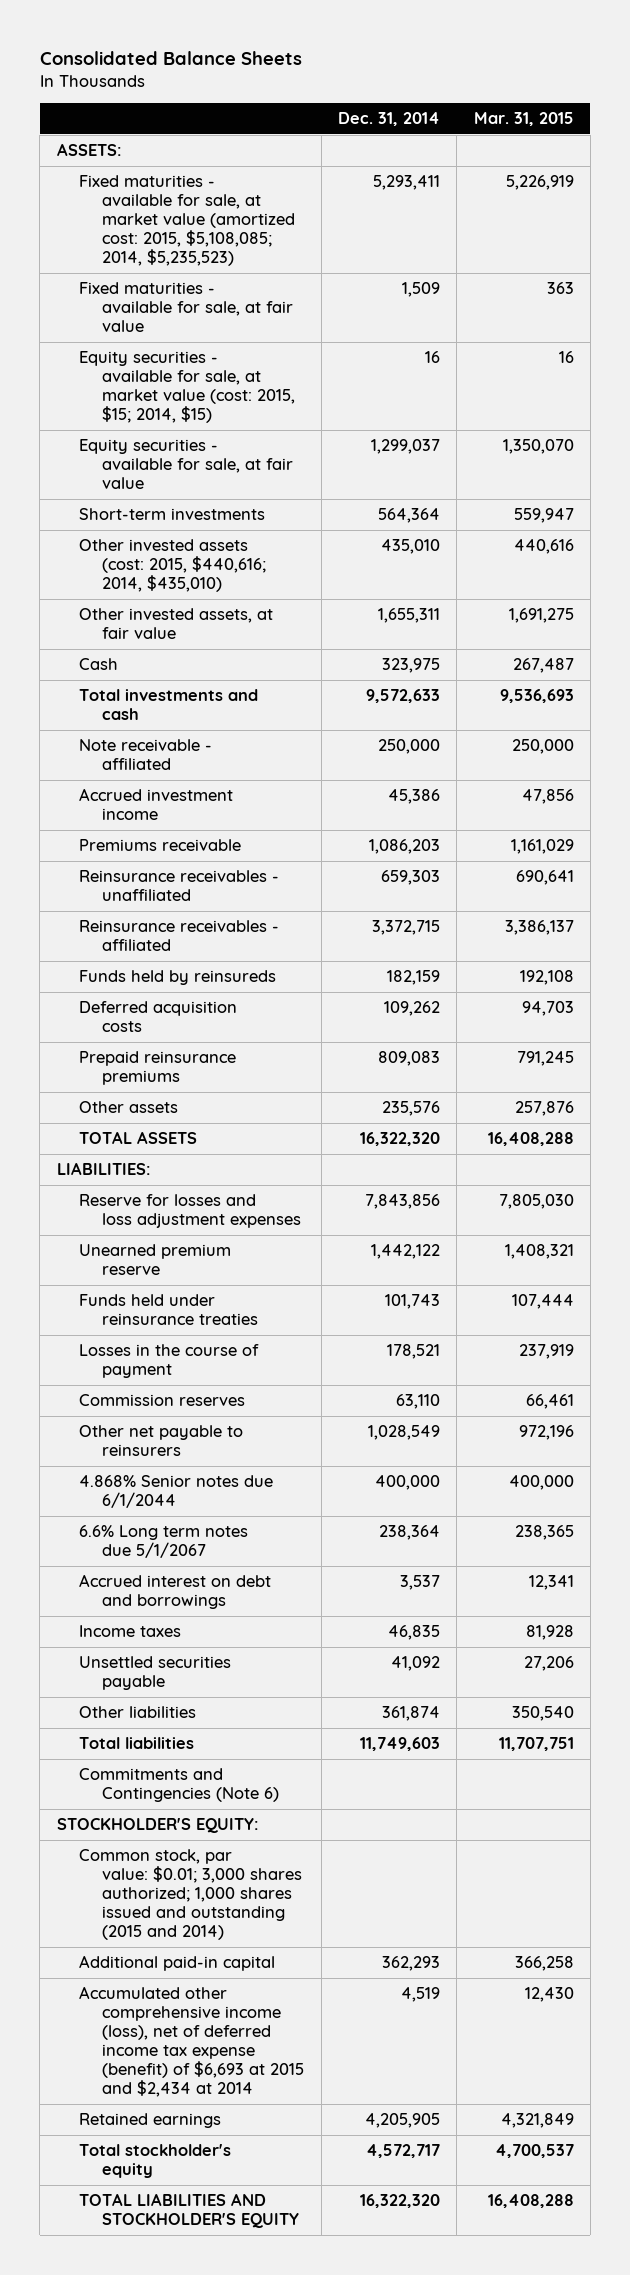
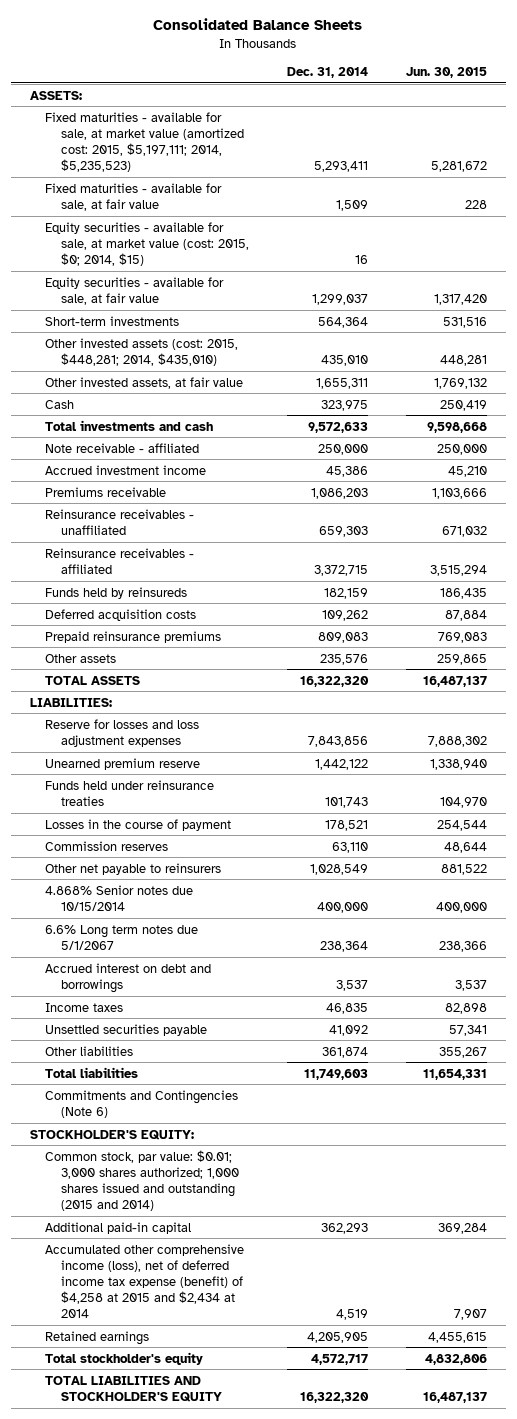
[473,112,574,127] Mar. 31, 2015 -> none
none -> [406,66,488,78] Jun. 30, 2015
[79,175,296,267] Fixed maturities - available for sale, at market value (amortized cost: 2015, $5,108,085; 2014, $5,235,523) -> [45,111,244,173] Fixed maturities - available for sale, at market value (amortized cost: 2015, $5,197,111; 2014, $5,235,523)
[79,351,296,424] Equity securities - available for sale, at market value (cost: 2015, $15; 2014, $15) -> [45,221,249,266] Equity securities - available for sale, at market value (cost: 2015, $0; 2014, $15)
[79,539,267,593] Other invested assets (cost: 2015, $440,616; 2014, $435,010) -> [45,337,239,366] Other invested assets (cost: 2015, $448,281; 2014, $435,010)
[79,1475,274,1509] 4.868% Senior notes due 6/1/2044 -> none
none -> [45,884,194,911] 4.868% Senior notes due 10/15/2014
[79,1986,305,2098] Accumulated other comprehensive income (loss), net of deferred income tax expense (benefit) of $6,693 at 2015 and $2,434 at 2014 -> [45,1243,245,1319] Accumulated other comprehensive income (loss), net of deferred income tax expense (benefit) of $4,258 at 2015 and $2,434 at 2014

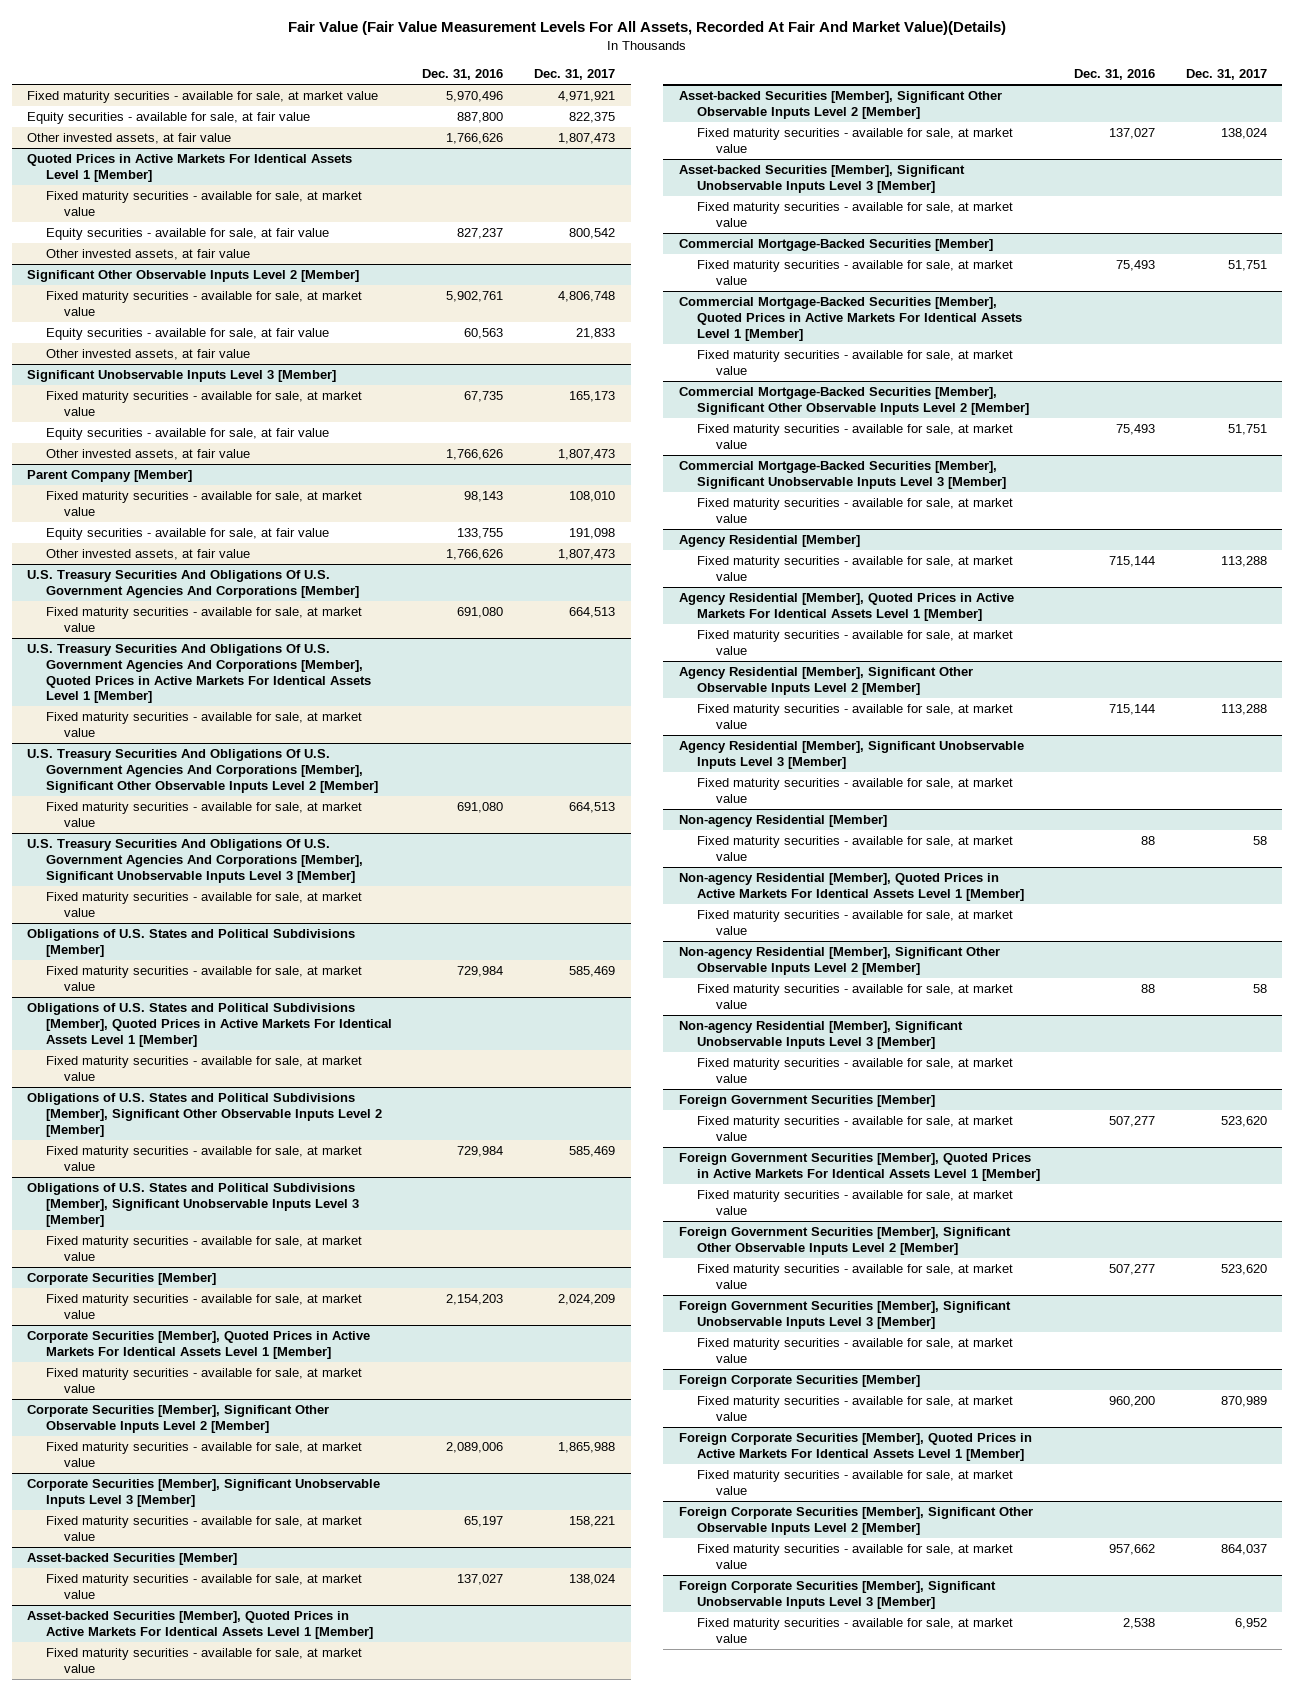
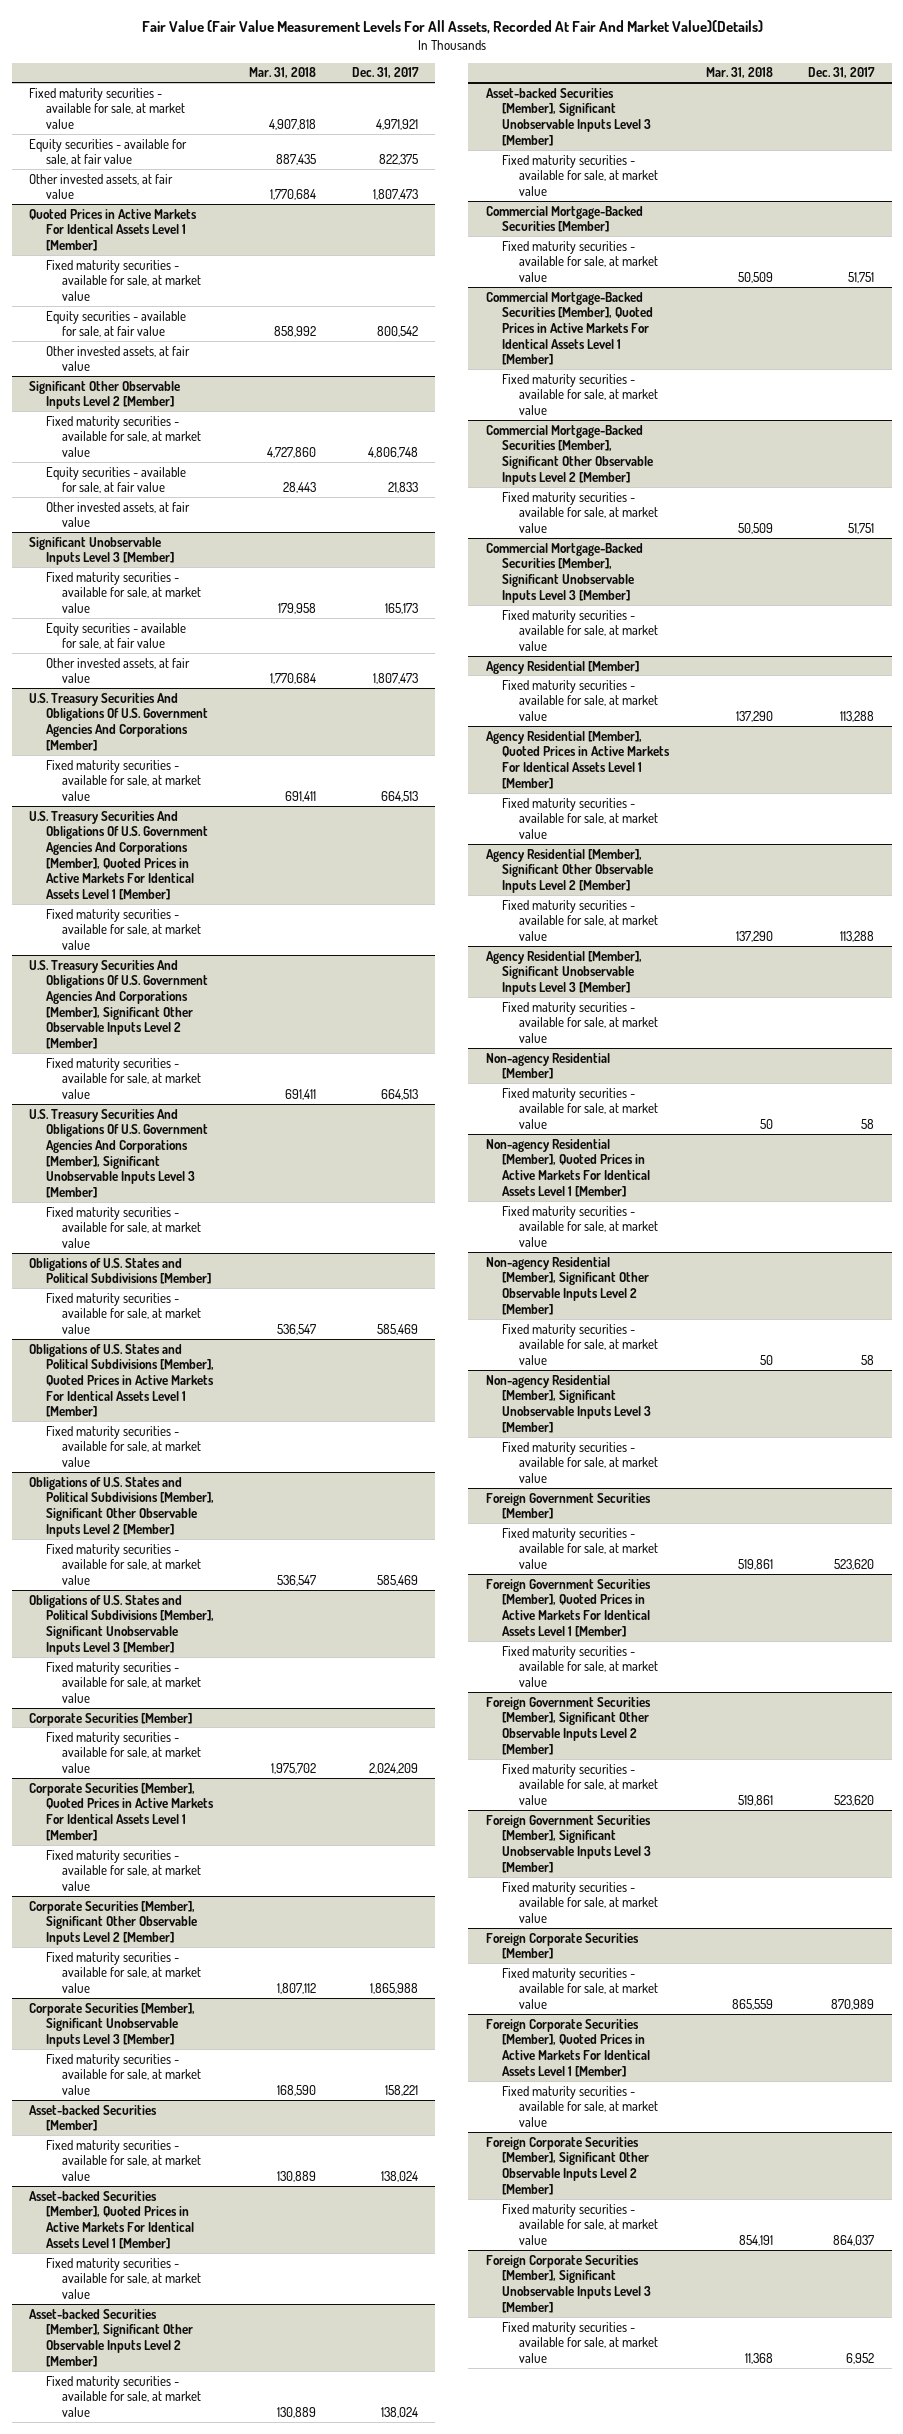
[422,69,504,81] Dec. 31, 2016 -> none
none -> [249,67,317,79] Mar. 31, 2018
[27,470,193,483] Parent Company [Member] -> none
[45,491,362,516] Fixed maturity securities - available for sale, at market value -> none
[45,528,329,541] Equity securities - available for sale, at fair value -> none
[45,549,250,561] Other invested assets, at fair value -> none

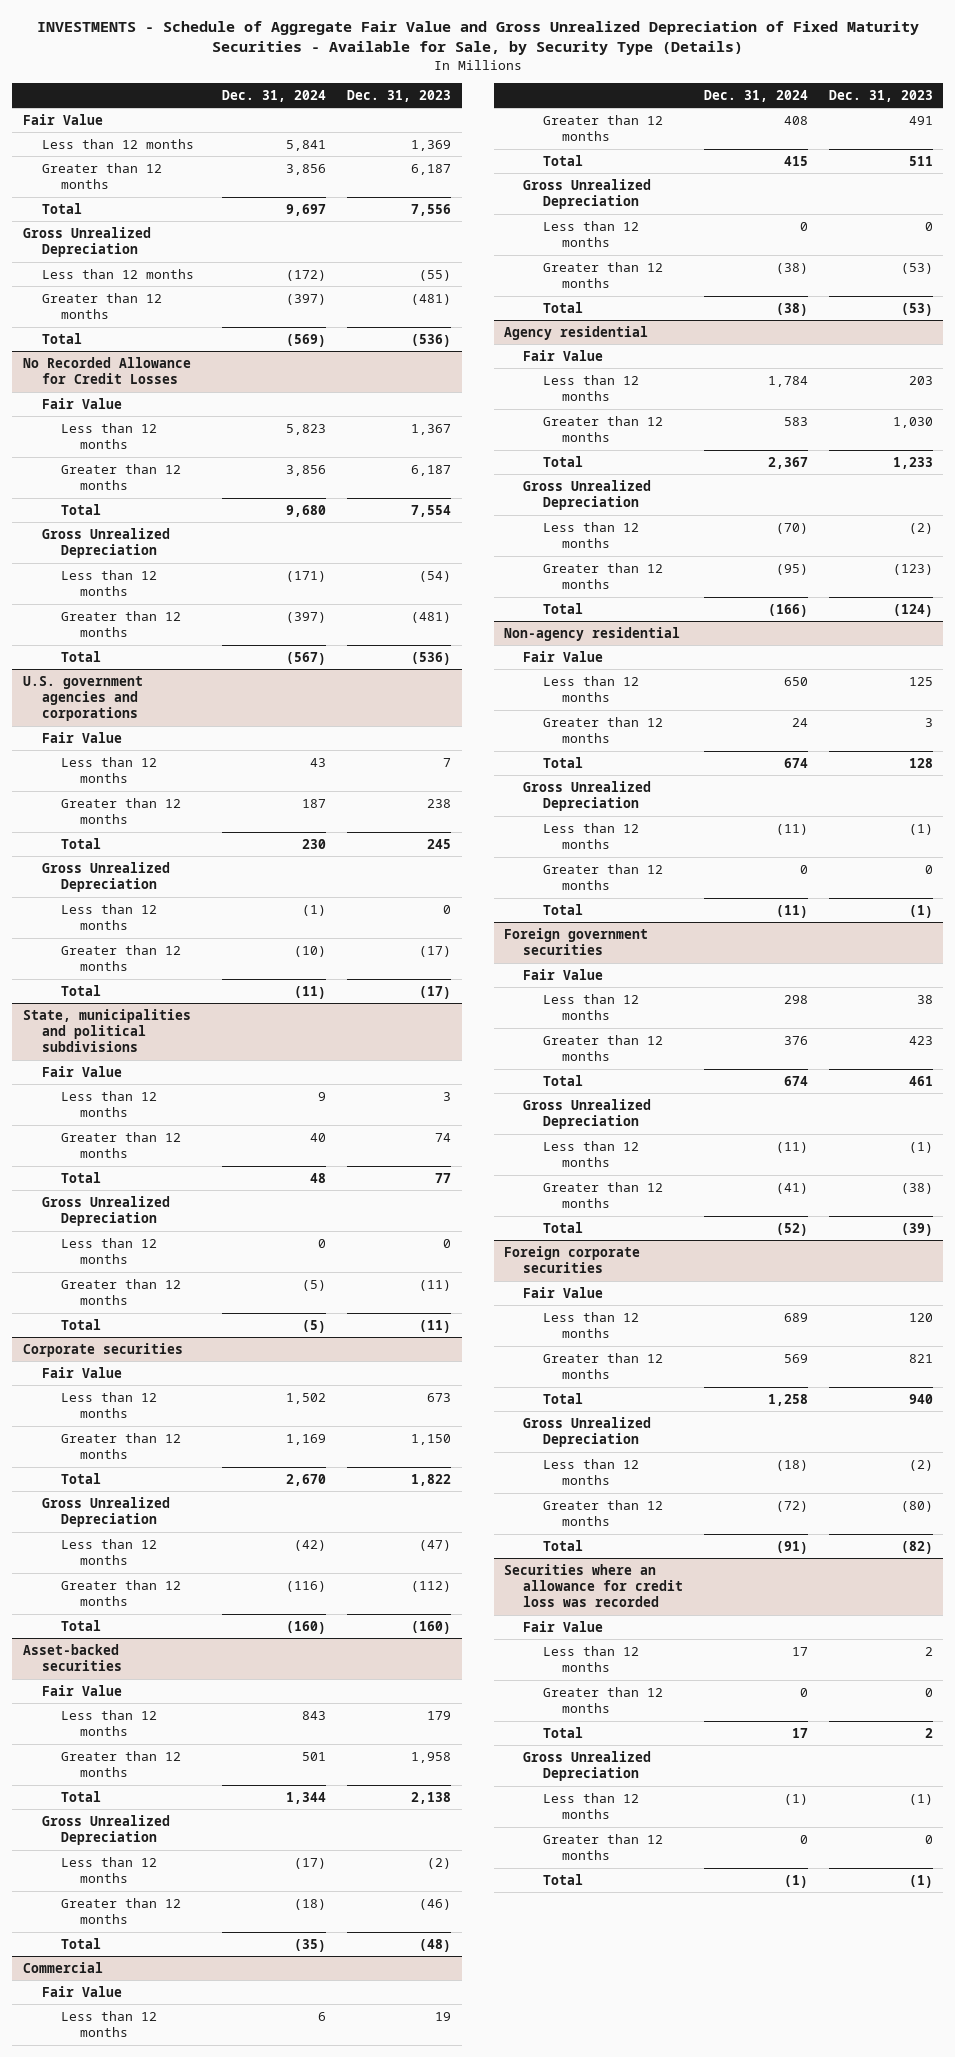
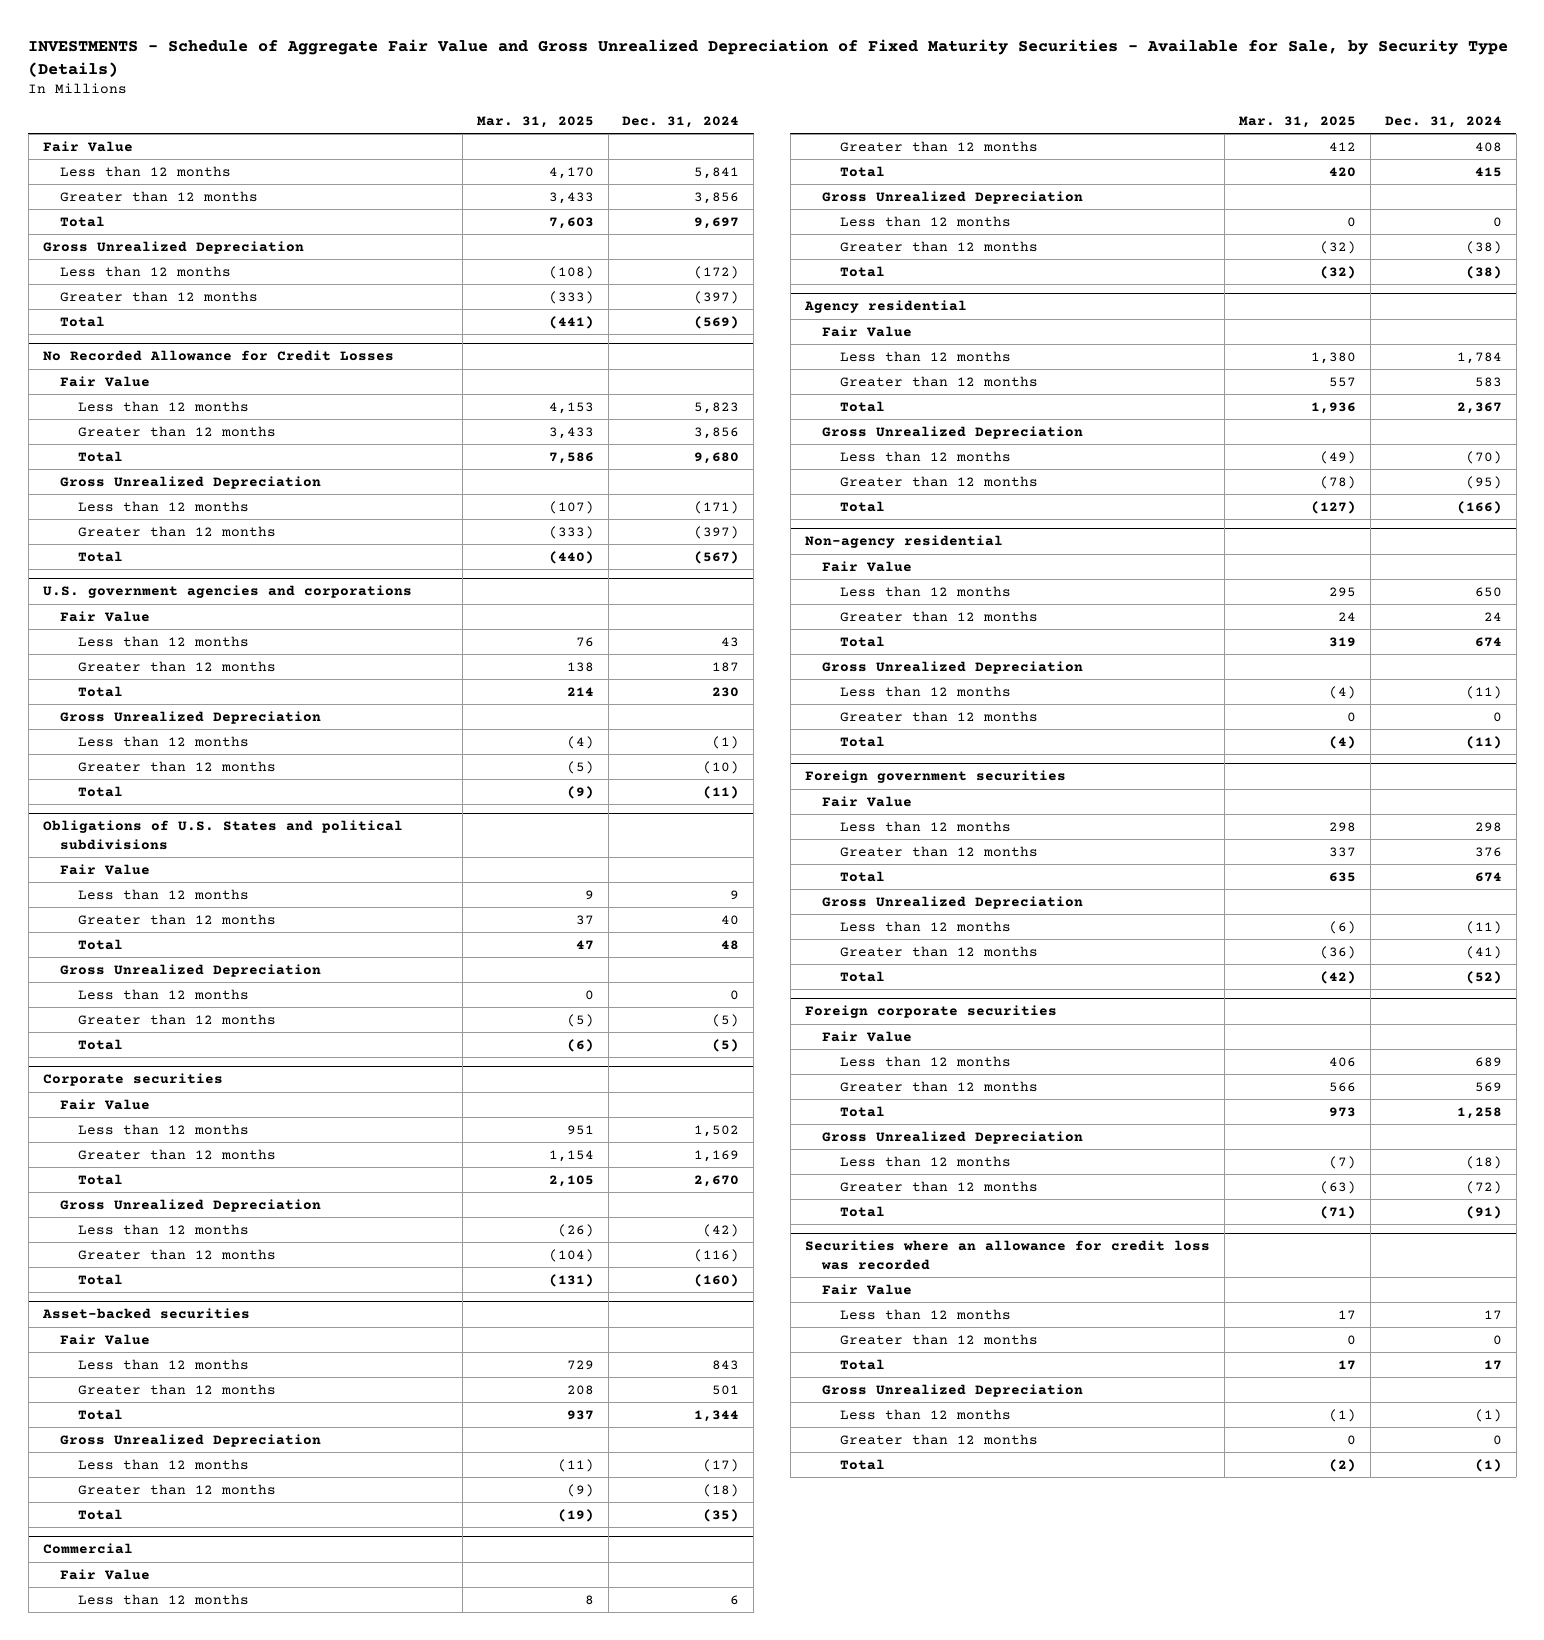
[347,89,452,102] Dec. 31, 2023 -> none
none -> [476,115,594,128] Mar. 31, 2025
[22,1008,191,1053] State, municipalities and political subdivisions -> [42,820,403,850] Obligations of U.S. States and political subdivisions

